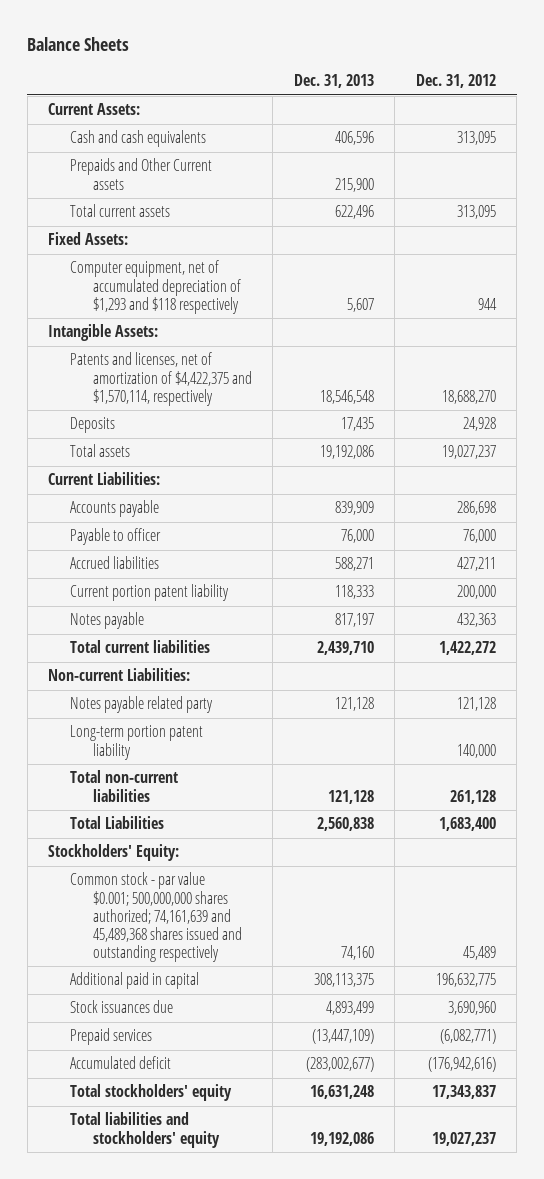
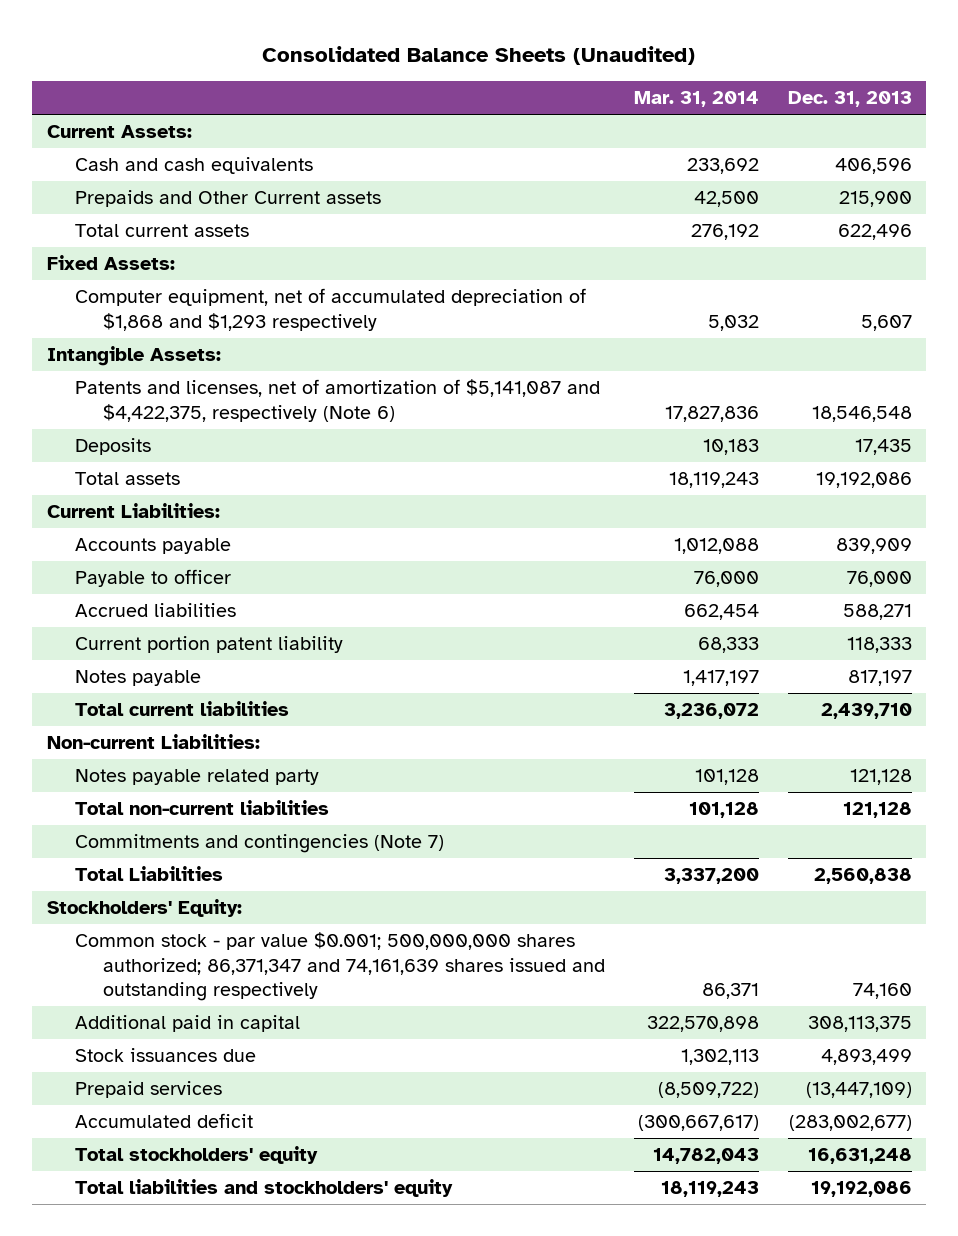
[27,37,130,52] Balance Sheets -> [262,46,696,66] Consolidated Balance Sheets (Unaudited)
[415,74,496,89] Dec. 31, 2012 -> none
none -> [633,91,759,108] Mar. 31, 2014
[70,260,241,314] Computer equipment, net of accumulated depreciation of $1,293 and $118 respectively -> [74,287,586,331] Computer equipment, net of accumulated depreciation of $1,868 and $1,293 respectively
[70,352,252,406] Patents and licenses, net of amortization of $4,422,375 and $1,570,114, respectively -> [74,378,600,422] Patents and licenses, net of amortization of $5,141,087 and $4,422,375, respectively (Note 6)
[70,725,204,760] Long-term portion patent liability -> none
none -> [74,833,444,853] Commitments and contingencies (Note 7)
[70,872,242,962] Common stock - par value $0.001; 500,000,000 shares authorized; 74,161,639 and 45,489,368 shares issued and outstanding respectively -> [74,931,605,1002] Common stock - par value $0.001; 500,000,000 shares authorized; 86,371,347 and 74,161,639 shares issued and outstanding respectively

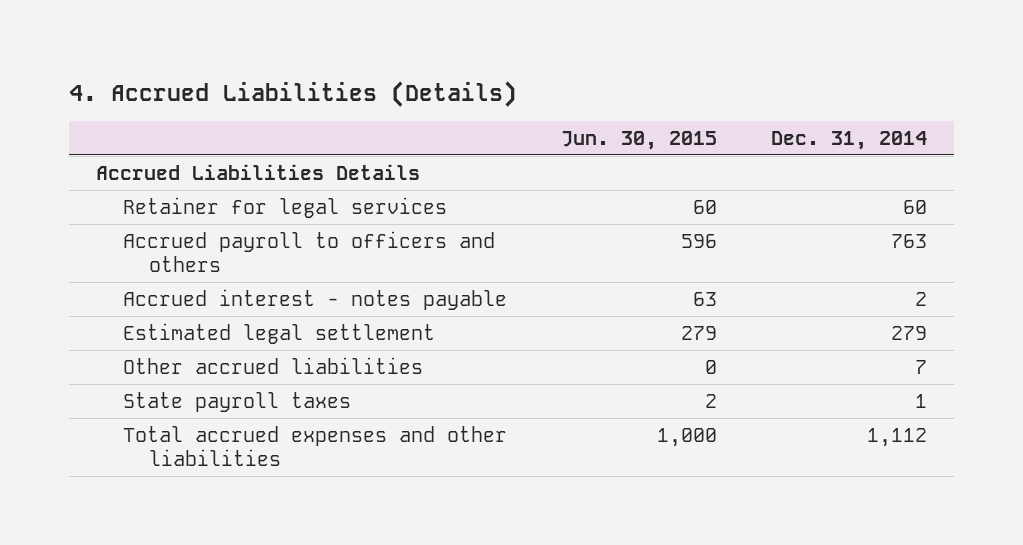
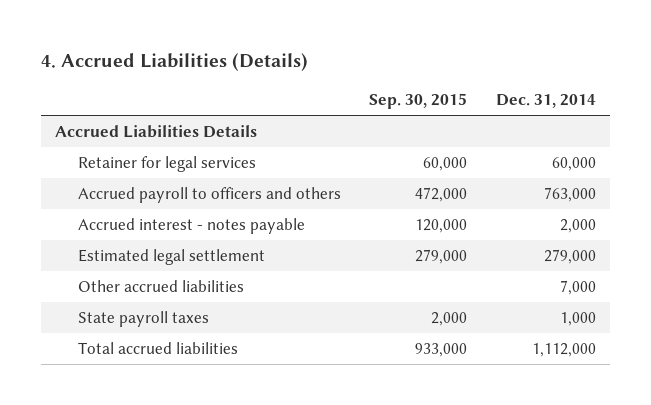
[560,130,717,150] Jun. 30, 2015 -> none
none -> [369,93,468,110] Sep. 30, 2015
[903,200,928,215] 60 -> [551,156,596,171] 60,000
[891,234,928,249] 763 -> [543,186,596,202] 763,000
[915,292,928,307] 2 -> [559,218,596,233] 2,000
[891,326,928,341] 279 -> [543,248,596,264] 279,000
[915,360,928,375] 7 -> [559,279,596,295] 7,000
[915,394,928,409] 1 -> [559,311,596,326] 1,000
[122,426,507,467] Total accrued expenses and other liabilities -> [78,341,239,354] Total accrued liabilities
[867,428,928,448] 1,112 -> [531,342,596,357] 1,112,000

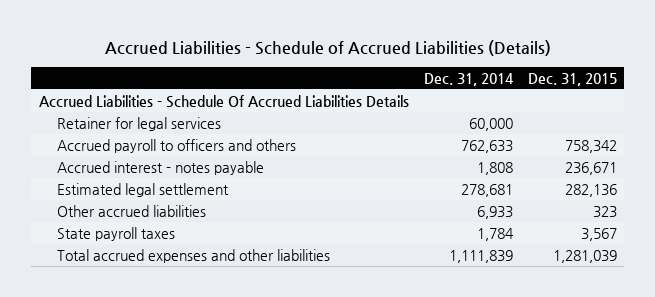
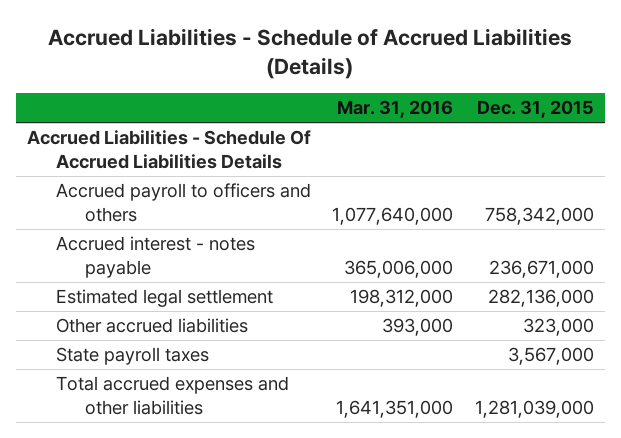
[423,72,514,86] Dec. 31, 2014 -> none
none -> [337,100,454,119] Mar. 31, 2016
[57,116,222,131] Retainer for legal services -> none
[564,139,617,153] 758,342 -> [485,206,595,225] 758,342,000
[564,161,617,175] 236,671 -> [489,259,595,278] 236,671,000
[564,183,617,197] 282,136 -> [488,289,595,308] 282,136,000
[592,205,617,218] 323 -> [523,318,595,337] 323,000
[580,227,617,241] 3,567 -> [508,347,595,366] 3,567,000
[552,249,617,263] 1,281,039 -> [475,399,595,418] 1,281,039,000

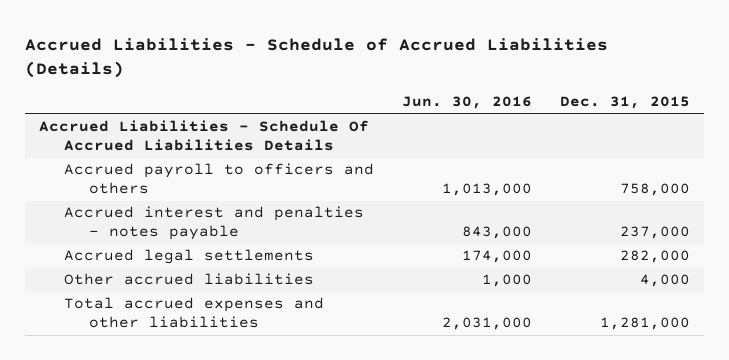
[337,100,454,119] Mar. 31, 2016 -> none
none -> [402,96,533,110] Jun. 30, 2016
[55,347,209,366] State payroll taxes -> none
[485,206,595,225] 758,342,000 -> [620,183,691,197] 758,000
[55,236,255,278] Accrued interest - notes payable -> [64,206,365,241] Accrued interest and penalties - notes payable
[489,259,595,278] 236,671,000 -> [620,226,691,240] 237,000
[55,289,273,308] Estimated legal settlement -> [64,249,315,265] Accrued legal settlements
[488,289,595,308] 282,136,000 -> [620,250,691,264] 282,000
[523,318,595,337] 323,000 -> [640,274,691,288] 4,000
[475,399,595,418] 1,281,039,000 -> [600,317,691,331] 1,281,000

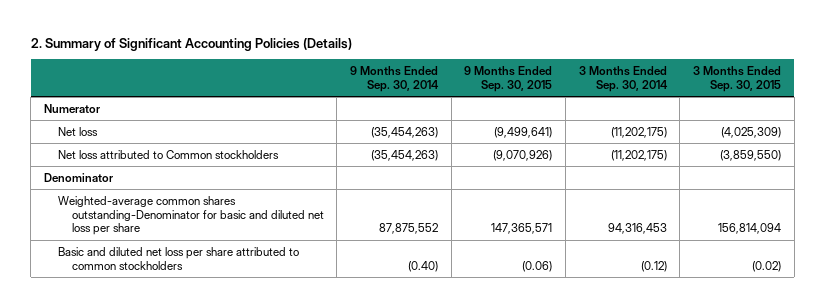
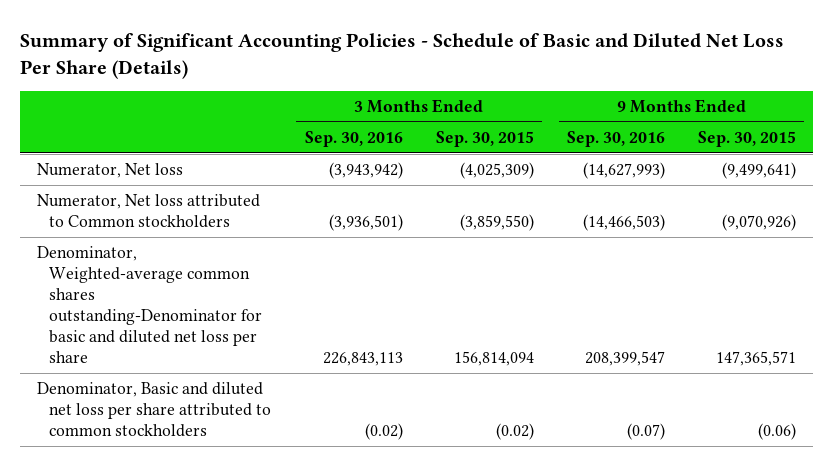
[30,38,352,52] 2. Summary of Significant Accounting Policies (Details) -> [20,32,785,79] Summary of Significant Accounting Policies - Schedule of Basic and Diluted Net Loss Per Share (Details)
[350,65,440,92] 9 Months Ended Sep. 30, 2014 -> none
[578,65,668,92] 3 Months Ended Sep. 30, 2014 -> none
none -> [304,130,403,147] Sep. 30, 2016
none -> [566,130,665,147] Sep. 30, 2016
[43,103,100,113] Numerator -> none
[43,172,113,182] Denominator -> none
[57,126,98,136] Net loss -> [36,163,183,179] Numerator, Net loss
[57,149,279,159] Net loss attributed to Common stockholders -> [36,194,260,229] Numerator, Net loss attributed to Common stockholders
[57,195,324,236] Weighted-average common shares outstanding-Denominator for basic and diluted net loss per share -> [36,246,263,364] Denominator, Weighted-average common shares outstanding-Denominator for basic and diluted net loss per share
[57,246,299,270] Basic and diluted net loss per share attributed to common stockholders -> [36,382,272,438] Denominator, Basic and diluted net loss per share attributed to common stockholders

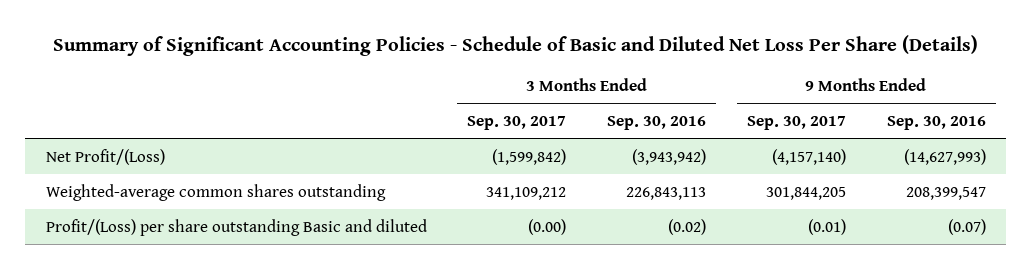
[435,130,534,147] Sep. 30, 2015 -> none
[698,130,797,147] Sep. 30, 2015 -> none
none -> [467,116,567,131] Sep. 30, 2017
none -> [746,116,846,131] Sep. 30, 2017
[36,194,260,229] Numerator, Net loss attributed to Common stockholders -> none
[36,163,183,179] Numerator, Net loss -> [45,148,165,165] Net Profit/(Loss)
[36,246,263,364] Denominator, Weighted-average common shares outstanding-Denominator for basic and diluted net loss per share -> [45,183,386,201] Weighted-average common shares outstanding
[36,382,272,438] Denominator, Basic and diluted net loss per share attributed to common stockholders -> [45,218,427,236] Profit/(Loss) per share outstanding Basic and diluted

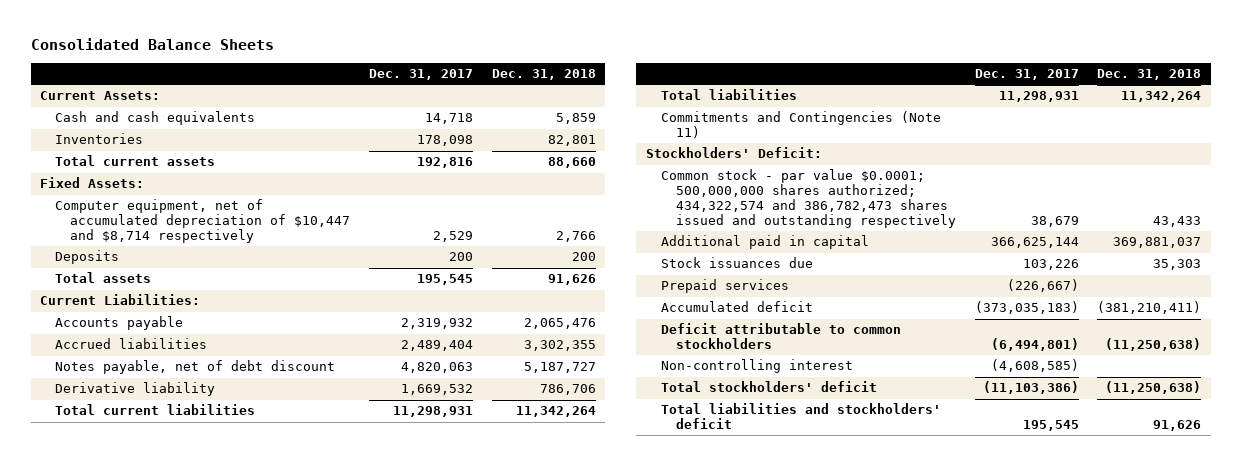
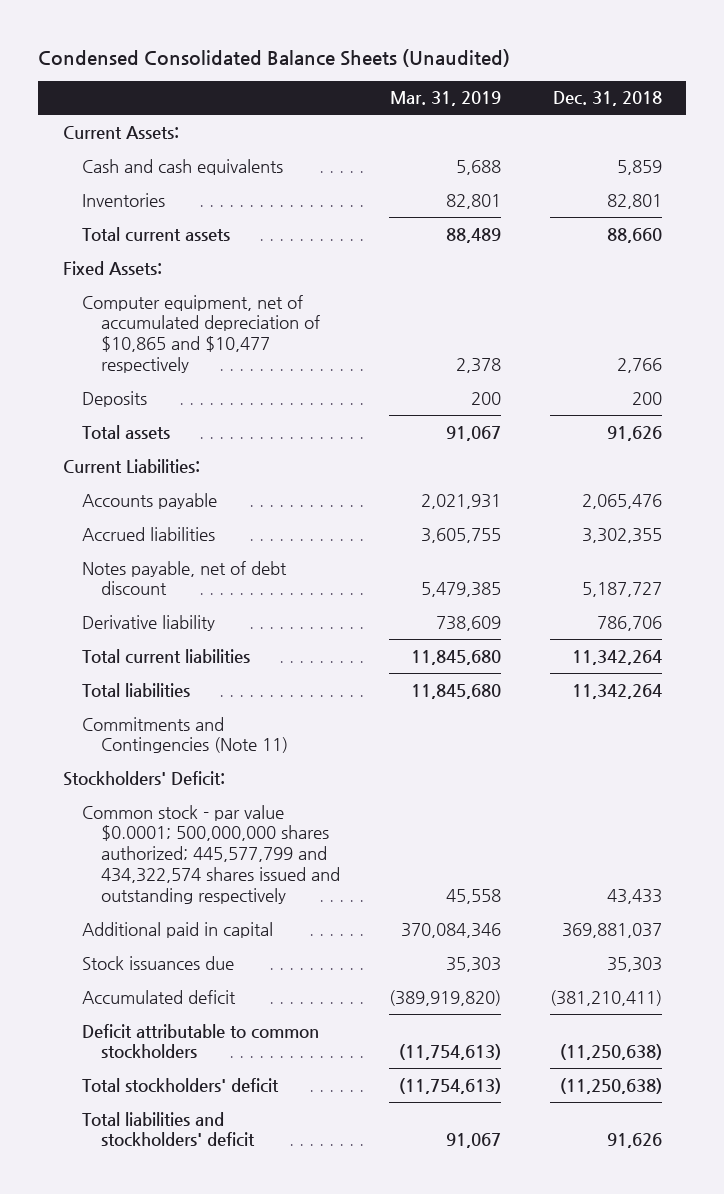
[30,38,274,51] Consolidated Balance Sheets -> [38,49,511,68] Condensed Consolidated Balance Sheets (Unaudited)
[368,69,473,81] Dec. 31, 2017 -> none
none -> [389,91,501,107] Mar. 31, 2019
[55,199,351,244] Computer equipment, net of accumulated depreciation of $10,447 and $8,714 respectively -> [81,294,320,373] Computer equipment, net of accumulated depreciation of $10,865 and $10,477 respectively
[660,169,957,228] Common stock - par value $0.0001; 500,000,000 shares authorized; 434,322,574 and 386,782,473 shares issued and outstanding respectively -> [81,804,340,904] Common stock - par value $0.0001; 500,000,000 shares authorized; 445,577,799 and 434,322,574 shares issued and outstanding respectively
[660,279,789,294] Prepaid services -> none
[660,359,853,374] Non-controlling interest -> none

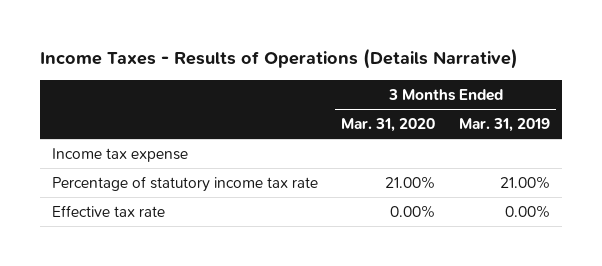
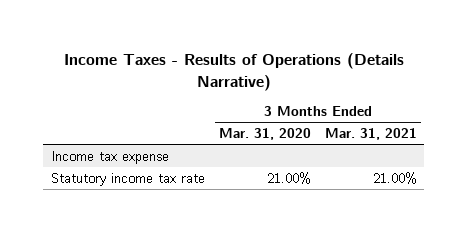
[459,118,551,133] Mar. 31, 2019 -> none
none -> [325,128,418,141] Mar. 31, 2021
[51,204,165,217] Effective tax rate -> none
[51,175,318,192] Percentage of statutory income tax rate -> [50,172,205,186] Statutory income tax rate

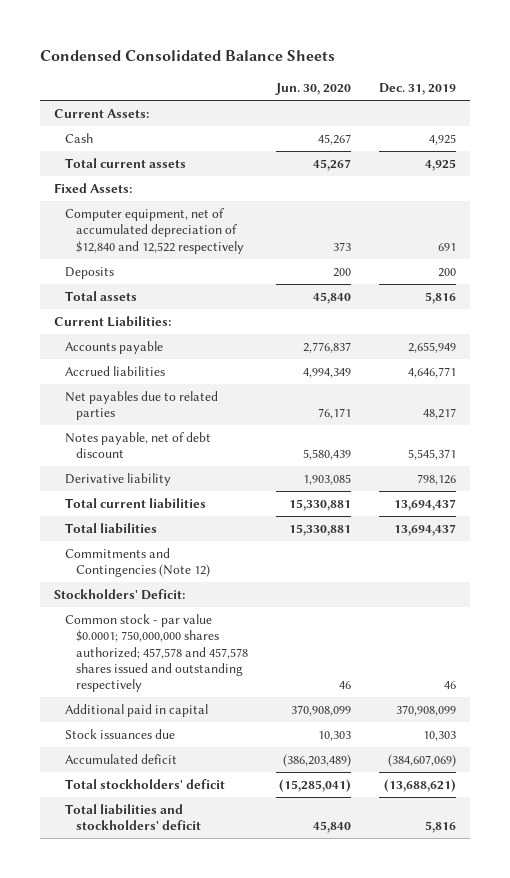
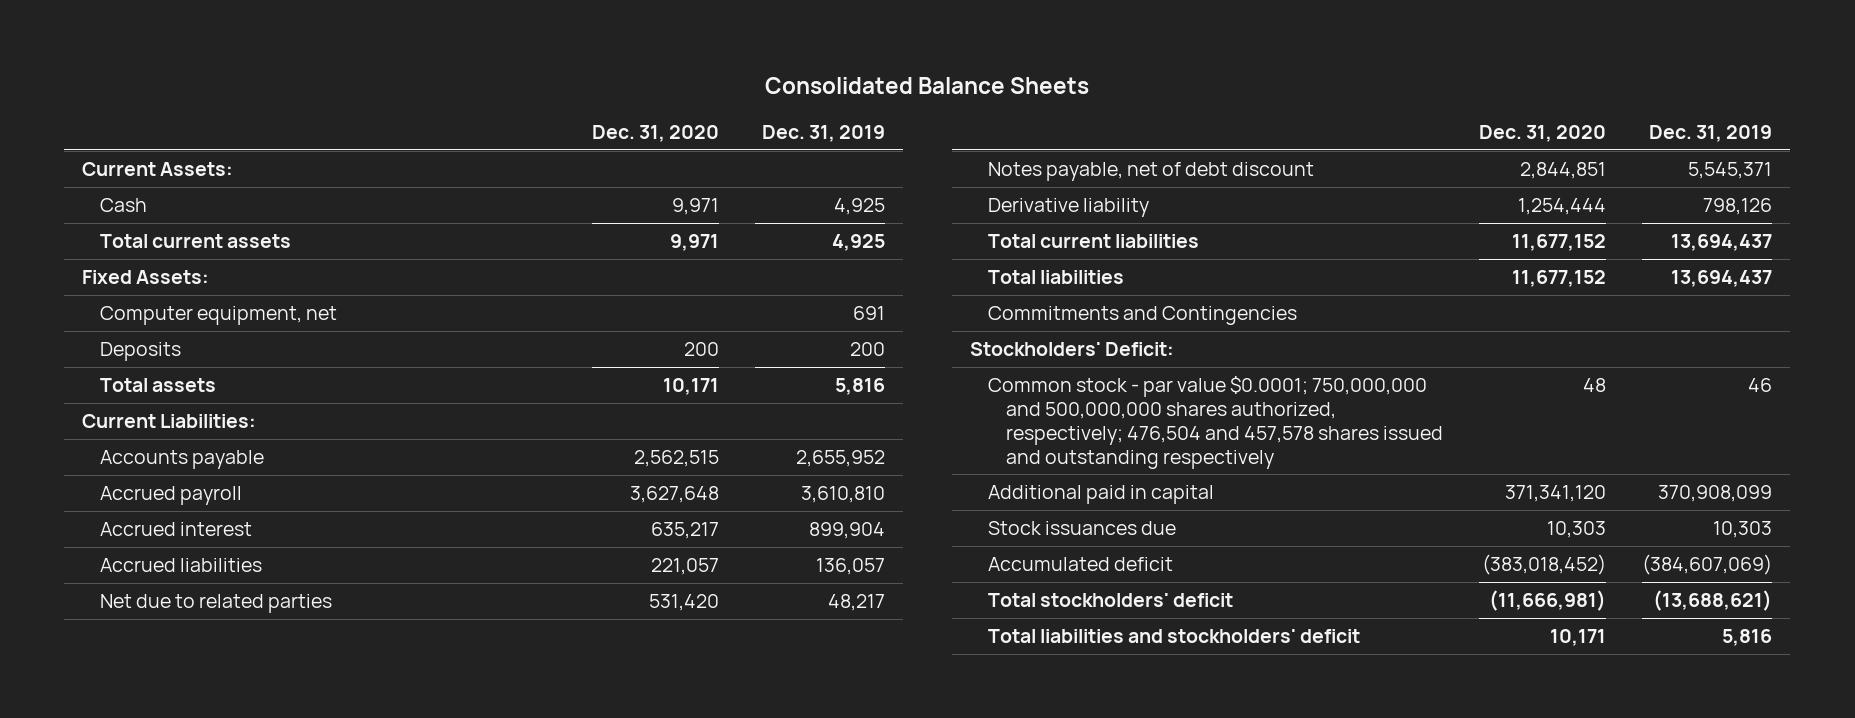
[40,50,336,62] Condensed Consolidated Balance Sheets -> [765,77,1090,95] Consolidated Balance Sheets
[274,83,351,96] Jun. 30, 2020 -> none
none -> [591,124,719,142] Dec. 31, 2020
[65,207,245,254] Computer equipment, net of accumulated depreciation of $12,840 and 12,522 respectively -> [100,305,338,325] Computer equipment, net
[407,341,456,353] 2,655,949 -> [795,449,885,467] 2,655,952
none -> [100,485,243,505] Accrued payroll
none -> [100,521,253,536] Accrued interest
[407,366,456,378] 4,646,771 -> [815,557,885,575] 136,057
[65,390,219,421] Net payables due to related parties -> [100,593,333,613] Net due to related parties
[65,547,211,578] Commitments and Contingencies (Note 12) -> [987,305,1297,325] Commitments and Contingencies
[65,613,249,693] Common stock - par value $0.0001; 750,000,000 shares authorized; 457,578 and 457,578 shares issued and outstanding respectively -> [987,375,1443,469] Common stock - par value $0.0001; 750,000,000 and 500,000,000 shares authorized, respectively; 476,504 and 457,578 shares issued and outstanding respectively

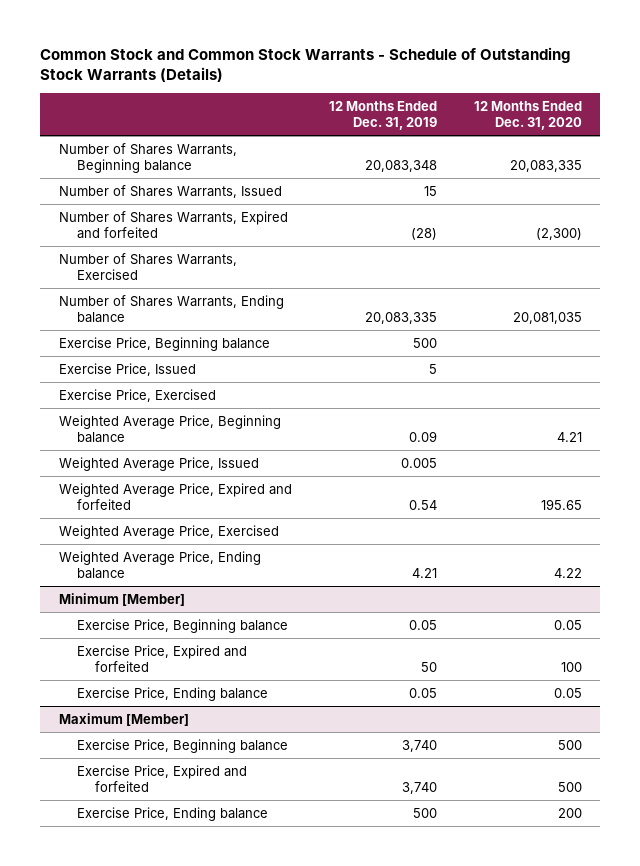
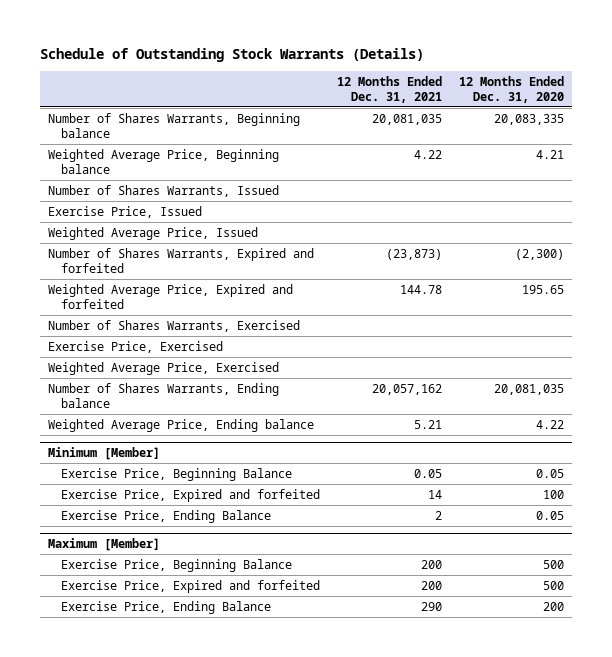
[40,47,571,83] Common Stock and Common Stock Warrants - Schedule of Outstanding Stock Warrants (Details) -> [39,47,424,62] Schedule of Outstanding Stock Warrants (Details)
[328,100,437,131] 12 Months Ended Dec. 31, 2019 -> none
none -> [336,75,442,103] 12 Months Ended Dec. 31, 2021
[58,414,281,444] Weighted Average Price, Beginning balance -> [48,148,280,174] Weighted Average Price, Beginning balance
[58,336,270,351] Exercise Price, Beginning balance -> none
[58,210,288,240] Number of Shares Warrants, Expired and forfeited -> [48,247,315,273] Number of Shares Warrants, Expired and forfeited
[58,252,237,281] Number of Shares Warrants, Exercised -> [48,319,301,332] Number of Shares Warrants, Exercised
[58,388,216,402] Exercise Price, Exercised -> [48,340,224,353] Exercise Price, Exercised
[58,294,284,324] Number of Shares Warrants, Ending balance -> [48,382,280,408] Number of Shares Warrants, Ending balance
[76,618,288,633] Exercise Price, Beginning balance -> [61,467,293,481] Exercise Price, Beginning Balance
[76,686,268,701] Exercise Price, Ending balance -> [61,509,272,523] Exercise Price, Ending Balance
[76,738,288,753] Exercise Price, Beginning balance -> [61,558,293,572] Exercise Price, Beginning Balance
[76,806,268,821] Exercise Price, Ending balance -> [61,600,272,614] Exercise Price, Ending Balance

